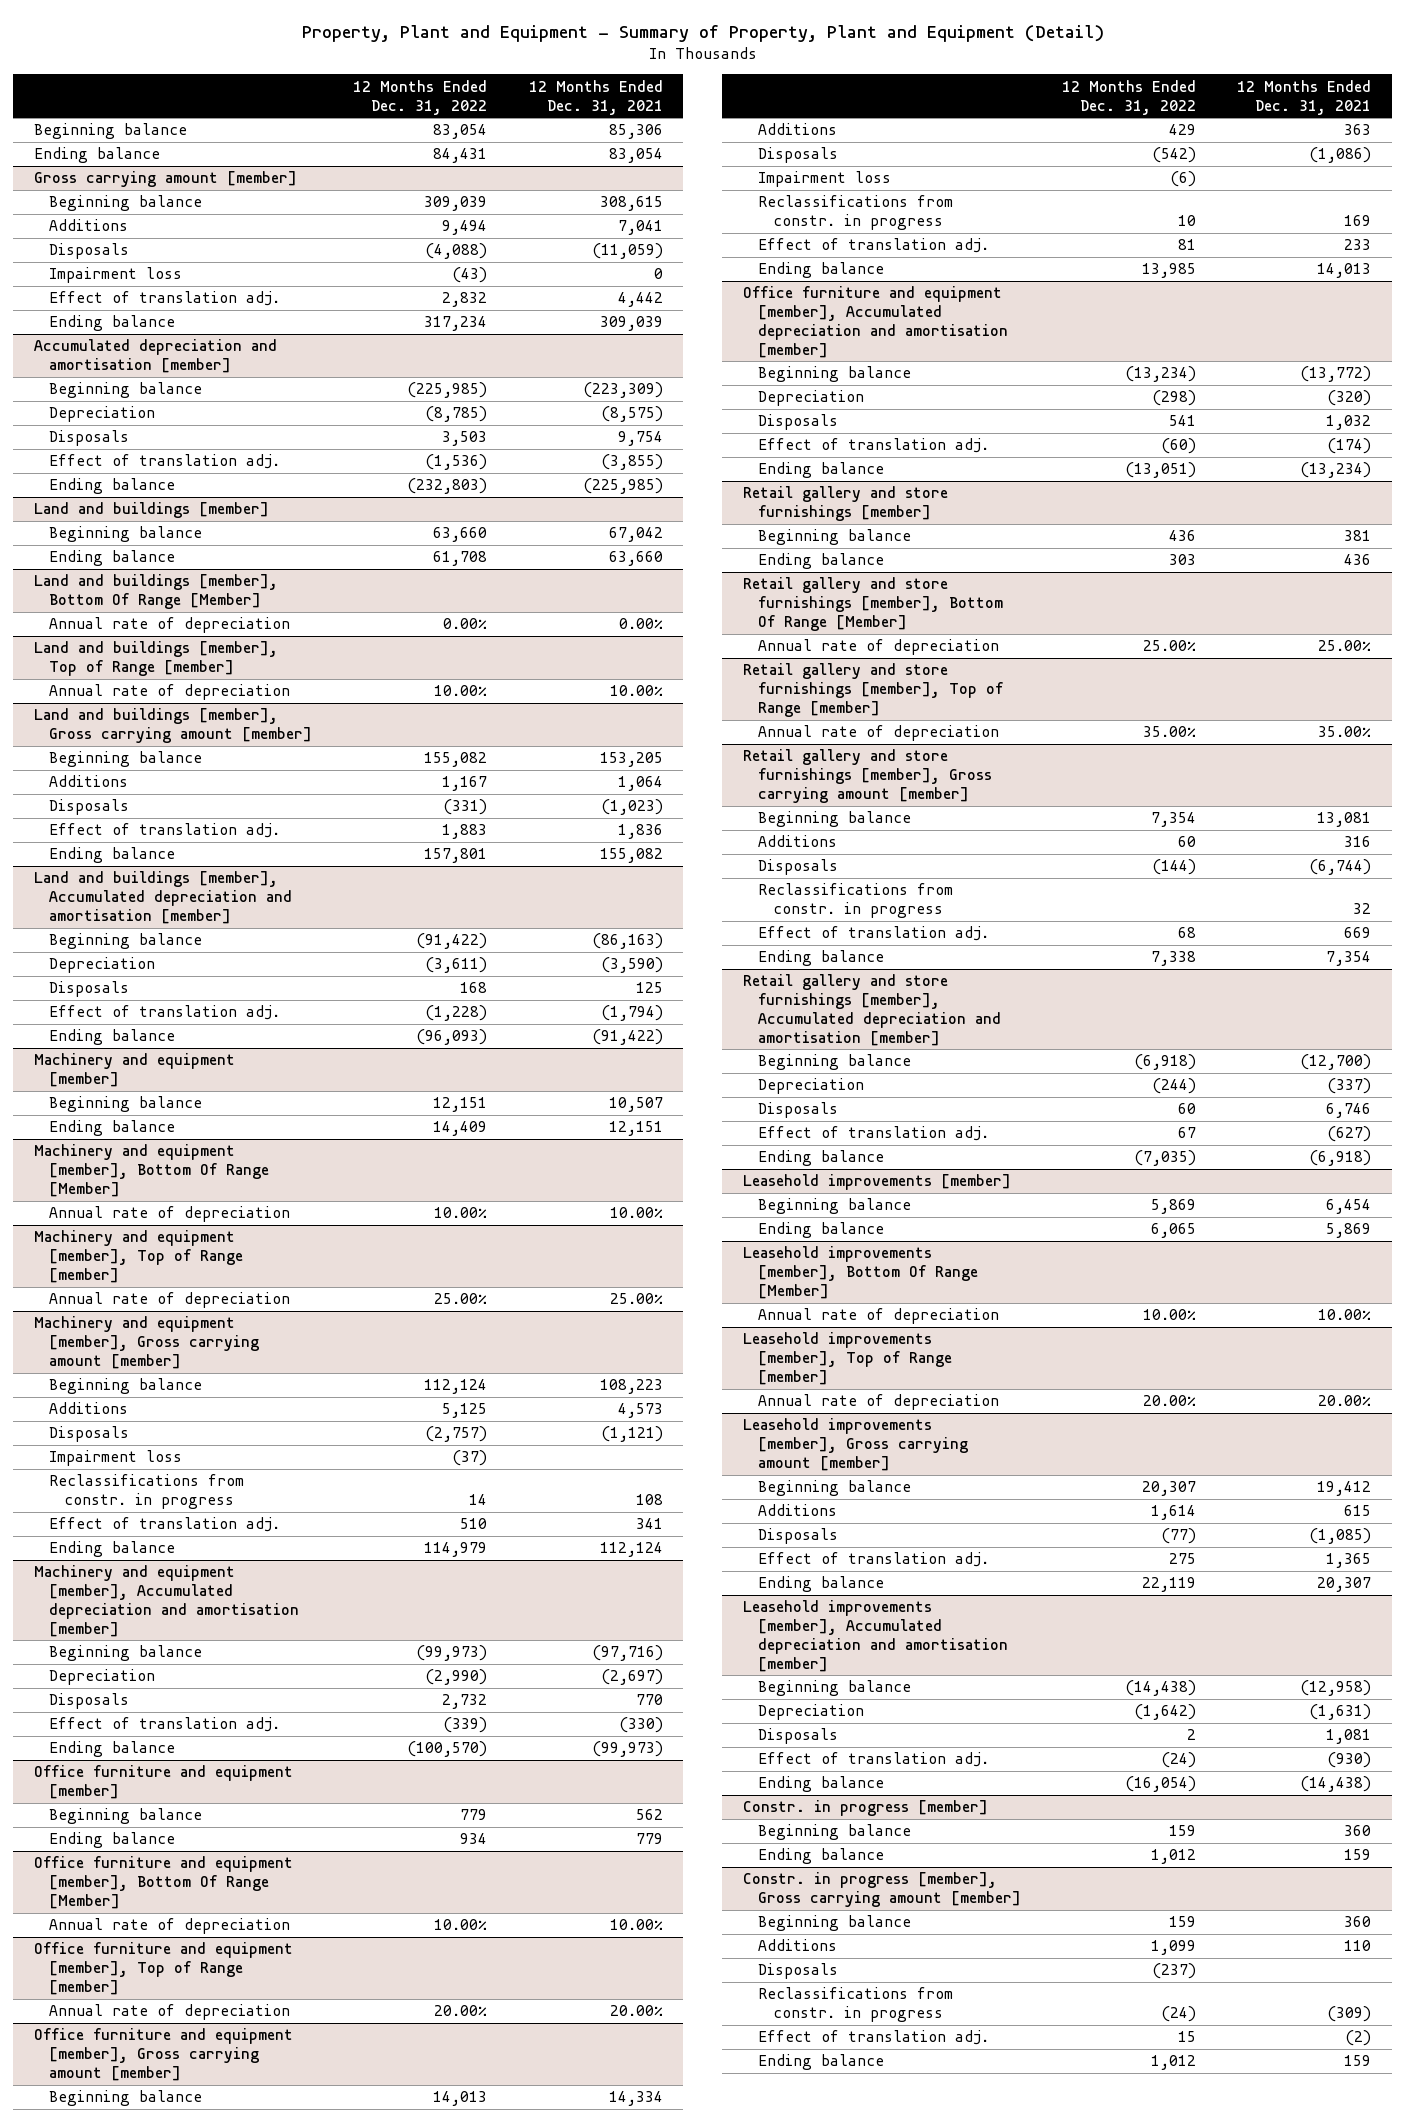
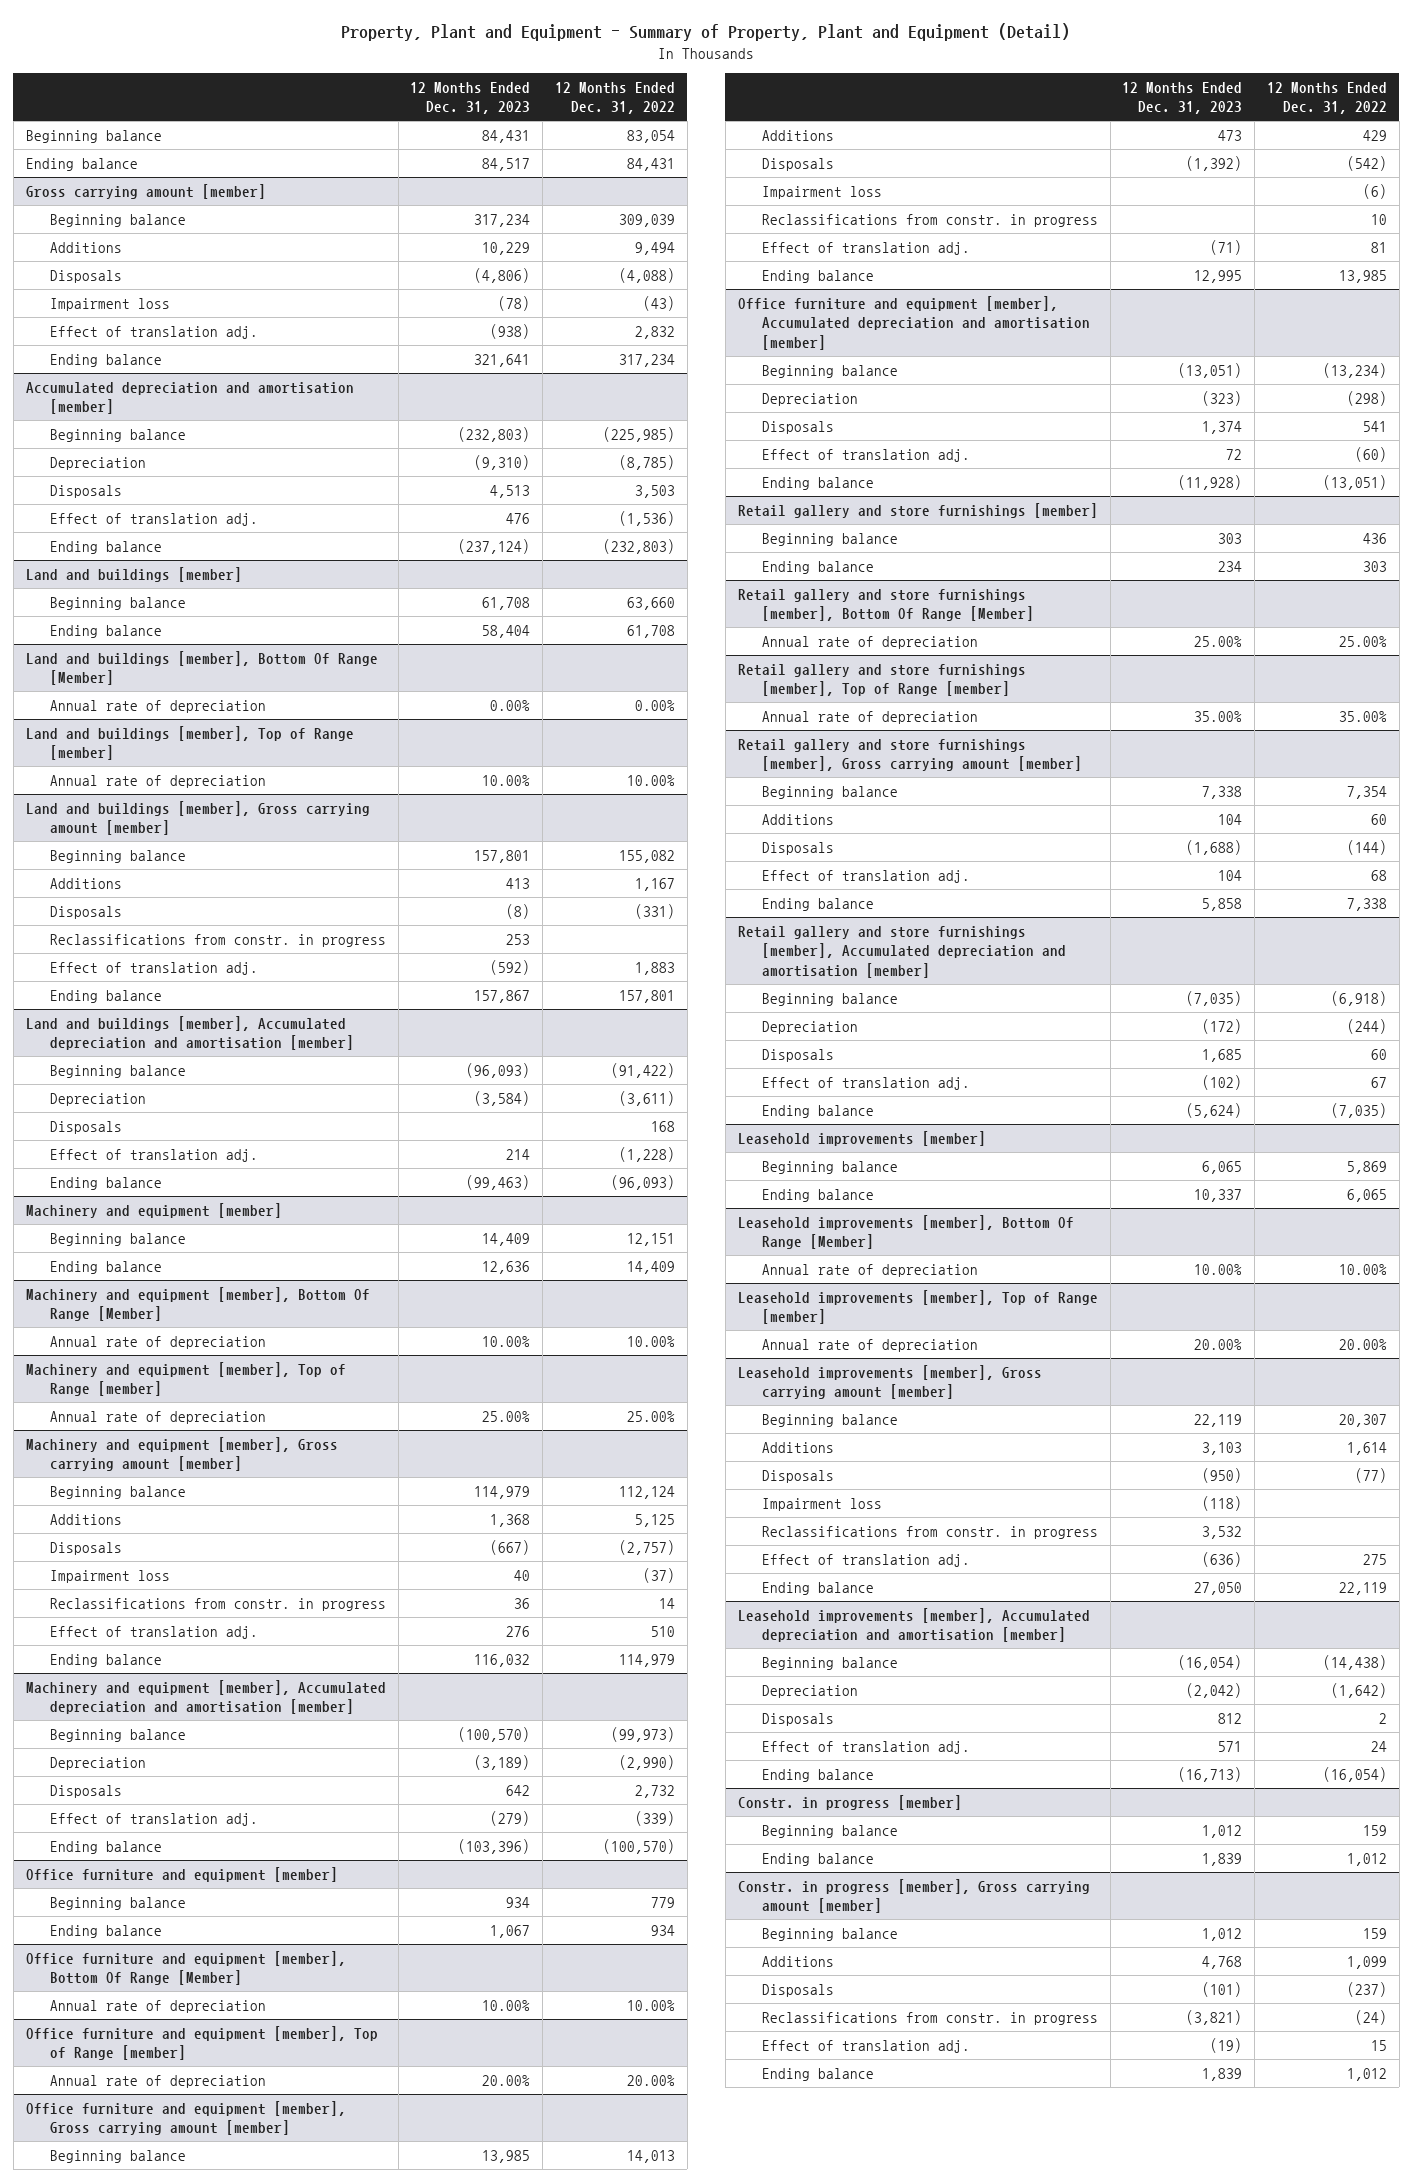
[528,79,663,115] 12 Months Ended Dec. 31, 2021 -> none
none -> [410,81,531,115] 12 Months Ended Dec. 31, 2023
none -> [49,933,386,947] Reclassifications from constr. in progress
[757,883,953,919] Reclassifications from constr. in progress -> none
none -> [761,1497,882,1511] Impairment loss
none -> [761,1525,1098,1539] Reclassifications from constr. in progress
[1161,1752,1197,1769] (24) -> [1370,1740,1387,1752] 24

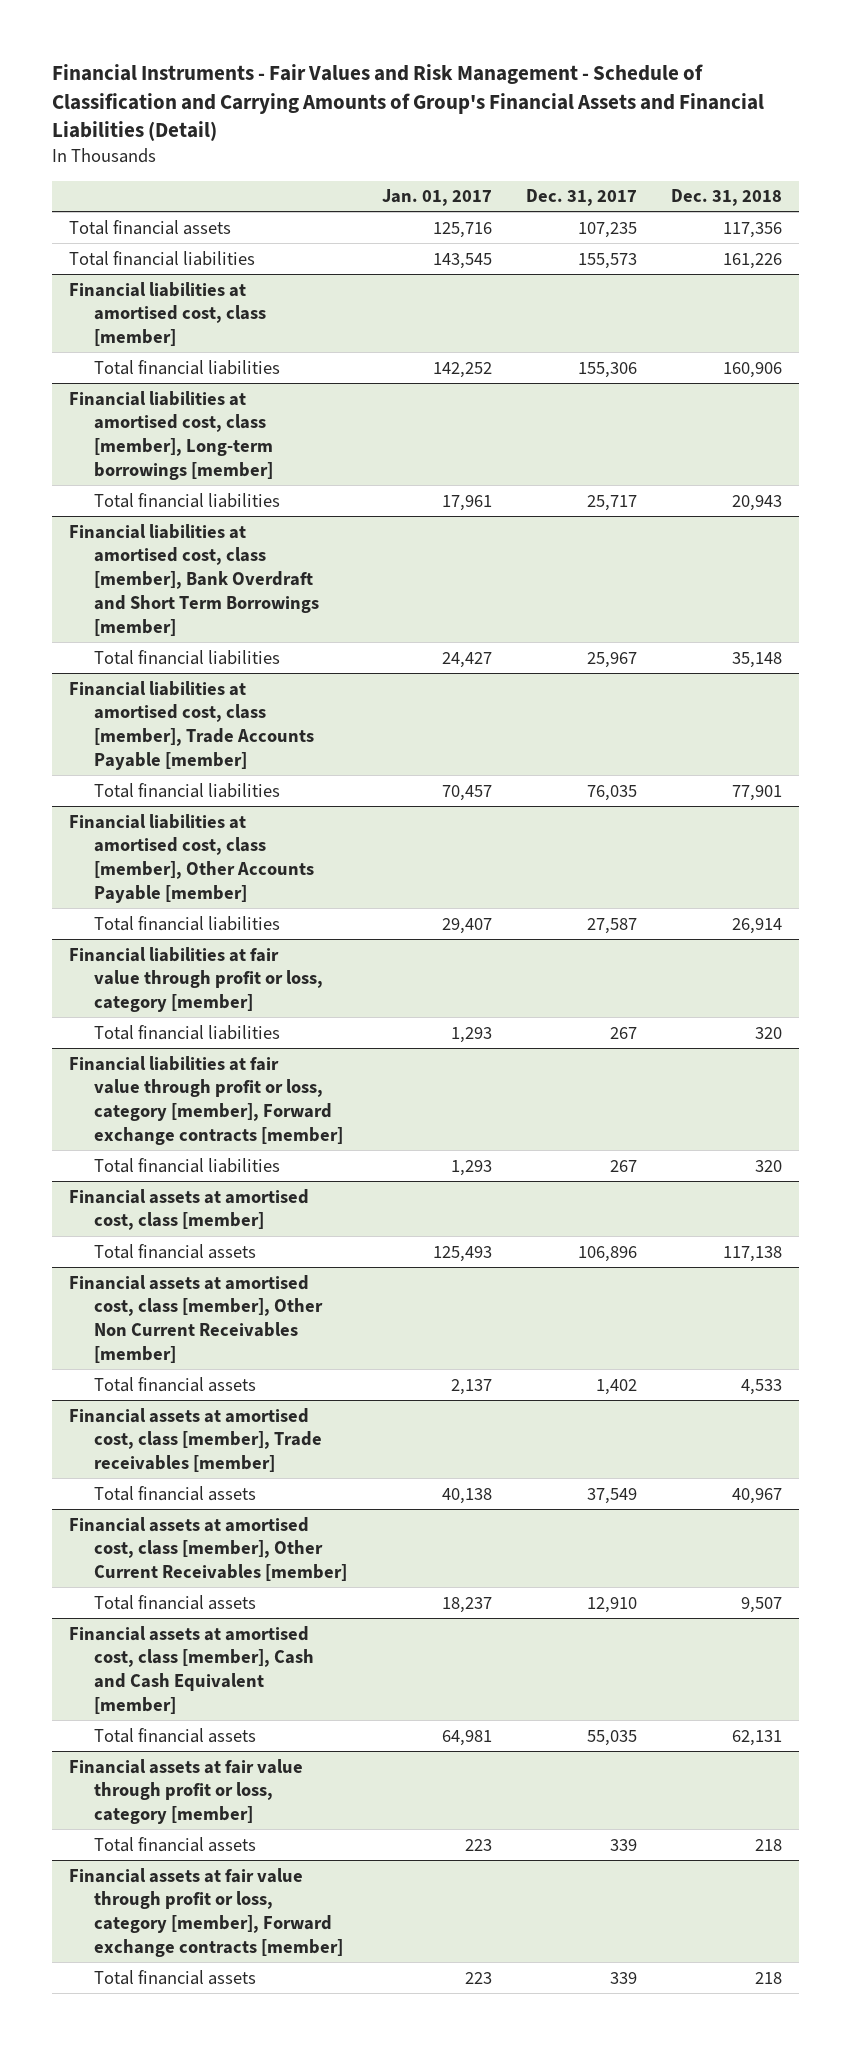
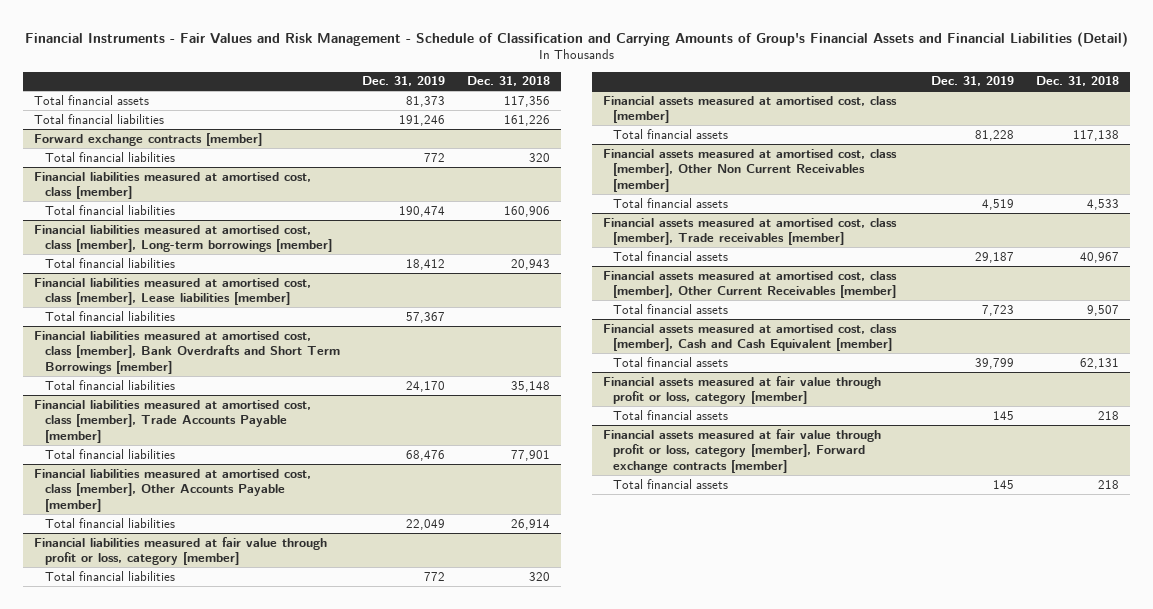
[381,189,492,207] Jan. 01, 2017 -> none
[525,189,637,207] Dec. 31, 2017 -> none
none -> [361,76,445,87] Dec. 31, 2019
none -> [34,132,263,146] Forward exchange contracts [member]
none -> [44,151,175,162] Total financial liabilities
[69,281,267,347] Financial liabilities at amortised cost, class [member] -> [34,171,312,200] Financial liabilities measured at amortised cost, class [member]
[69,390,274,480] Financial liabilities at amortised cost, class [member], Long-term borrowings [member] -> [34,224,332,253] Financial liabilities measured at amortised cost, class [member], Long-term borrowings [member]
none -> [34,277,312,306] Financial liabilities measured at amortised cost, class [member], Lease liabilities [member]
none -> [44,310,175,321] Total financial liabilities
[69,523,320,636] Financial liabilities at amortised cost, class [member], Bank Overdraft and Short Term Borrowings [member] -> [34,330,340,374] Financial liabilities measured at amortised cost, class [member], Bank Overdrafts and Short Term Borrowings [member]
[69,680,315,770] Financial liabilities at amortised cost, class [member], Trade Accounts Payable [member] -> [34,399,312,443] Financial liabilities measured at amortised cost, class [member], Trade Accounts Payable [member]
[69,813,315,903] Financial liabilities at amortised cost, class [member], Other Accounts Payable [member] -> [34,468,312,512] Financial liabilities measured at amortised cost, class [member], Other Accounts Payable [member]
[94,1024,281,1040] Total financial liabilities -> none
[69,1055,344,1145] Financial liabilities at fair value through profit or loss, category [member], Forward exchange contracts [member] -> none
[69,946,324,1013] Financial liabilities at fair value through profit or loss, category [member] -> [34,536,328,566] Financial liabilities measured at fair value through profit or loss, category [member]
[69,1188,310,1231] Financial assets at amortised cost, class [member] -> [603,95,898,124] Financial assets measured at amortised cost, class [member]
[69,1274,324,1363] Financial assets at amortised cost, class [member], Other Non Current Receivables [member] -> [603,148,898,192] Financial assets measured at amortised cost, class [member], Other Non Current Receivables [member]
[69,1407,323,1473] Financial assets at amortised cost, class [member], Trade receivables [member] -> [603,217,898,246] Financial assets measured at amortised cost, class [member], Trade receivables [member]
[69,1516,348,1582] Financial assets at amortised cost, class [member], Other Current Receivables [member] -> [603,270,898,299] Financial assets measured at amortised cost, class [member], Other Current Receivables [member]
[69,1625,315,1714] Financial assets at amortised cost, class [member], Cash and Cash Equivalent [member] -> [603,323,898,352] Financial assets measured at amortised cost, class [member], Cash and Cash Equivalent [member]
[69,1758,304,1825] Financial assets at fair value through profit or loss, category [member] -> [603,375,882,405] Financial assets measured at fair value through profit or loss, category [member]
[69,1867,344,1957] Financial assets at fair value through profit or loss, category [member], Forward exchange contracts [member] -> [603,428,882,473] Financial assets measured at fair value through profit or loss, category [member], Forward exchange contracts [member]

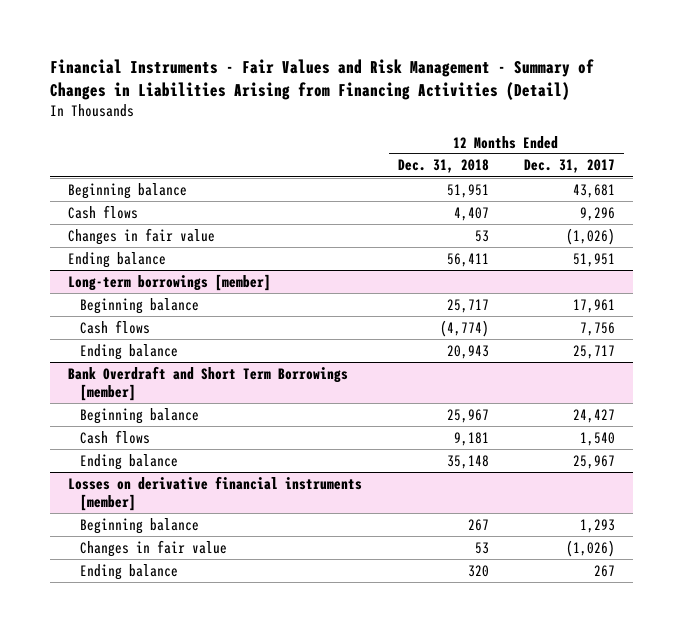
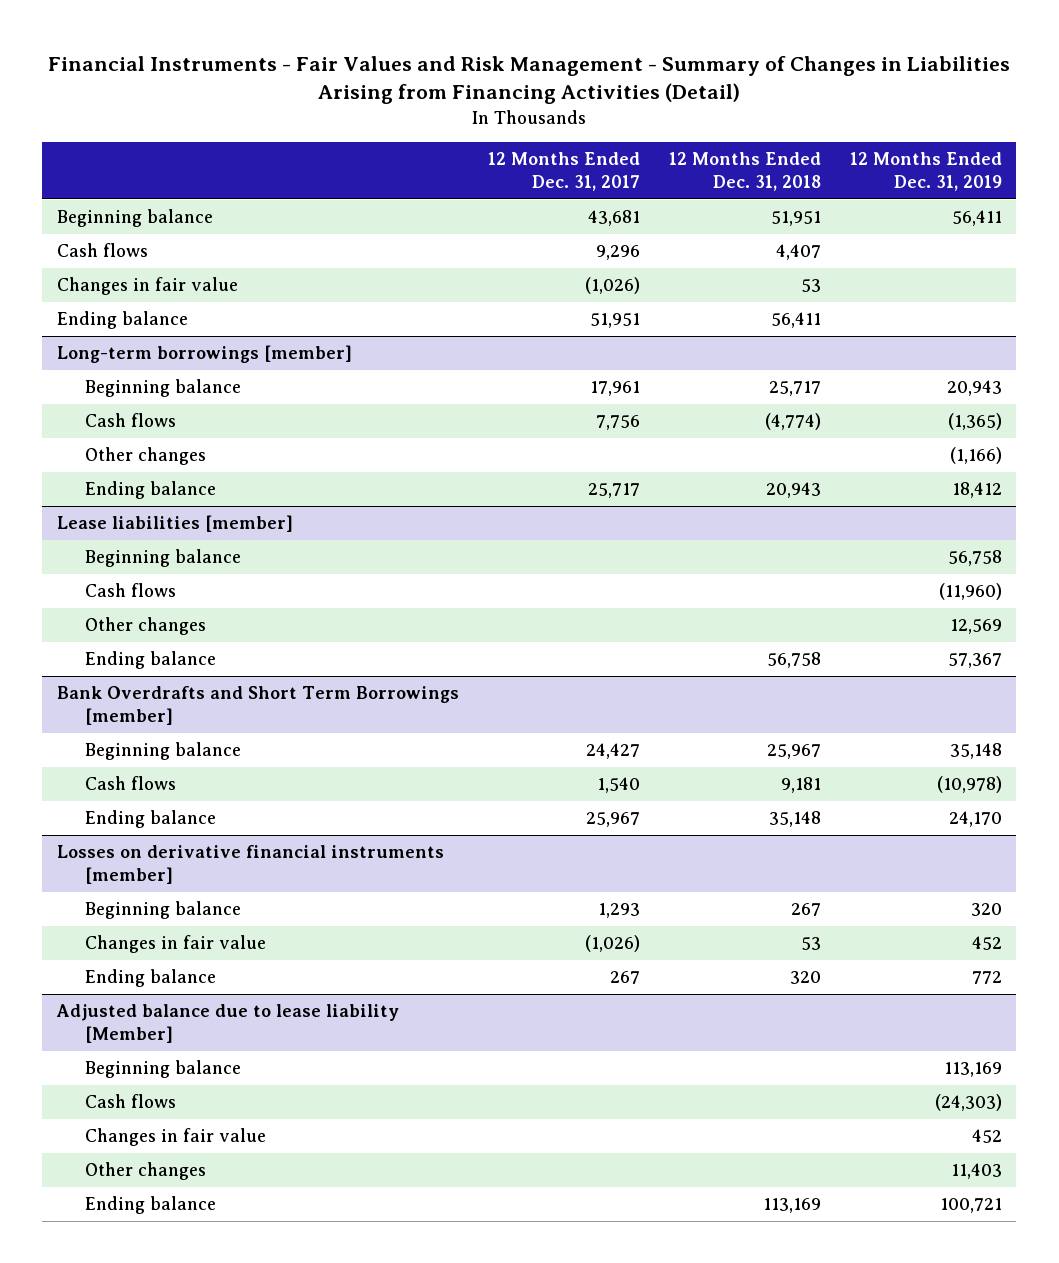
none -> [849,152,1002,192] 12 Months Ended Dec. 31, 2019
none -> [84,447,206,466] Other changes
none -> [56,515,293,533] Lease liabilities [member]
none -> [84,549,241,568] Beginning balance
none -> [84,583,176,598] Cash flows
none -> [84,617,206,636] Other changes
none -> [84,651,216,670] Ending balance
[68,365,349,401] Bank Overdraft and Short Term Borrowings [member] -> [56,686,459,726] Bank Overdrafts and Short Term Borrowings [member]
none -> [55,1004,399,1044] Adjusted balance due to lease liability [Member]
none -> [84,1060,241,1079] Beginning balance
none -> [84,1094,176,1109] Cash flows
none -> [84,1128,266,1147] Changes in fair value
none -> [84,1162,206,1181] Other changes
none -> [84,1196,216,1215] Ending balance

